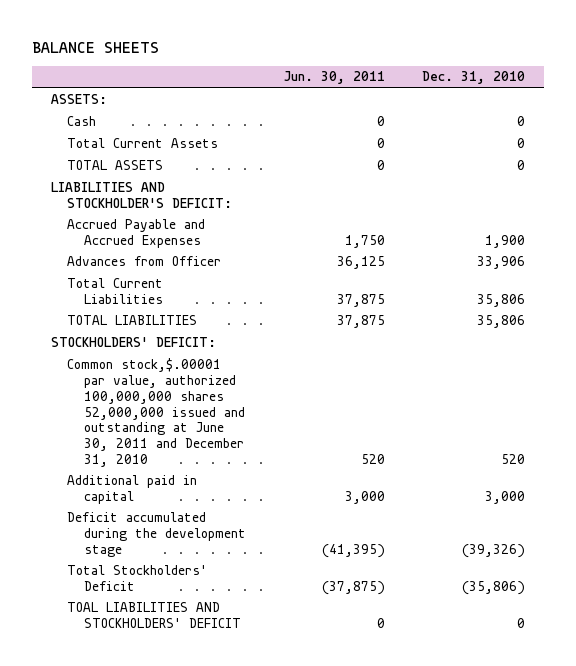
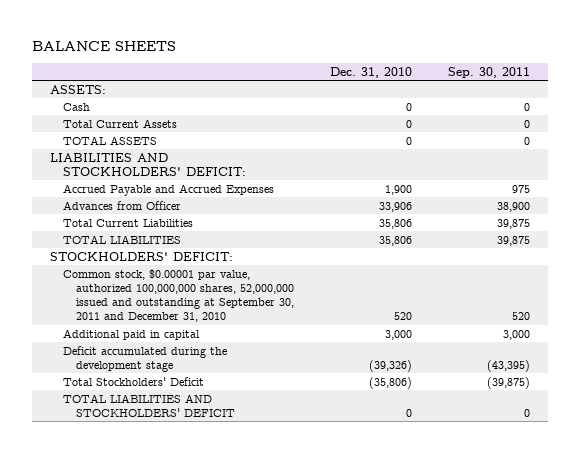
[283,71,385,85] Jun. 30, 2011 -> none
none -> [447,66,530,78] Sep. 30, 2011
[50,182,233,209] LIABILITIES AND STOCKHOLDER'S DEFICIT: -> [50,152,247,176] LIABILITIES AND STOCKHOLDERS' DEFICIT:
[67,358,245,467] Common stock,$.00001 par value, authorized 100,000,000 shares 52,000,000 issued and outstanding at June 30, 2011 and December 31, 2010 -> [63,268,295,323] Common stock, $0.00001 par value, authorized 100,000,000 shares, 52,000,000 issued and outstanding at September 30, 2011 and December 31, 2010
[67,602,241,629] TOAL LIABILITIES AND STOCKHOLDERS' DEFICIT -> [63,393,236,417] TOTAL LIABILITIES AND STOCKHOLDERS' DEFICIT

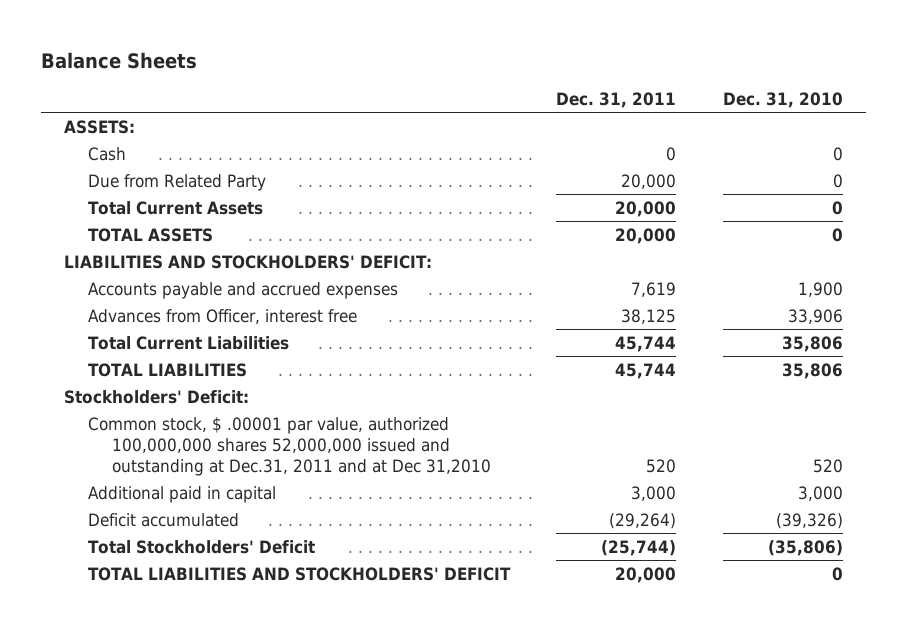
[32,40,177,51] BALANCE SHEETS -> [41,51,198,69] Balance Sheets
[447,66,530,78] Sep. 30, 2011 -> none
none -> [556,91,677,108] Dec. 31, 2011
none -> [88,173,267,191] Due from Related Party
[63,183,275,196] Accrued Payable and Accrued Expenses -> [88,281,399,299] Accounts payable and accrued expenses
[63,200,182,210] Advances from Officer -> [88,308,358,324] Advances from Officer, interest free
[50,251,234,261] STOCKHOLDERS' DEFICIT: -> [64,389,250,404] Stockholders' Deficit:
[63,268,295,323] Common stock, $0.00001 par value, authorized 100,000,000 shares, 52,000,000 issued and outstanding at September 30, 2011 and December 31, 2010 -> [88,416,492,476] Common stock, $ .00001 par value, authorized 100,000,000 shares 52,000,000 issued and outstanding at Dec.31, 2011 and at Dec 31,2010
[63,345,228,372] Deficit accumulated during the development stage -> [88,512,240,527] Deficit accumulated

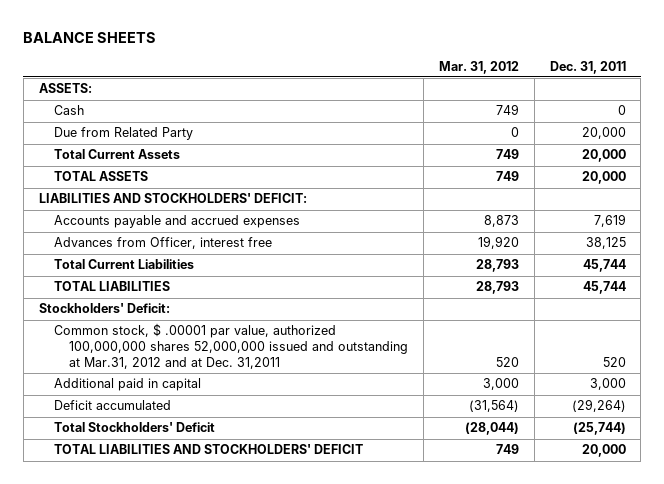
[41,51,198,69] Balance Sheets -> [23,31,157,43] BALANCE SHEETS
[722,91,843,108] Dec. 31, 2010 -> none
none -> [439,60,520,74] Mar. 31, 2012
[88,416,492,476] Common stock, $ .00001 par value, authorized 100,000,000 shares 52,000,000 issued and outstanding at Dec.31, 2011 and at Dec 31,2010 -> [53,323,409,369] Common stock, $ .00001 par value, authorized 100,000,000 shares 52,000,000 issued and outstanding at Mar.31, 2012 and at Dec. 31,2011

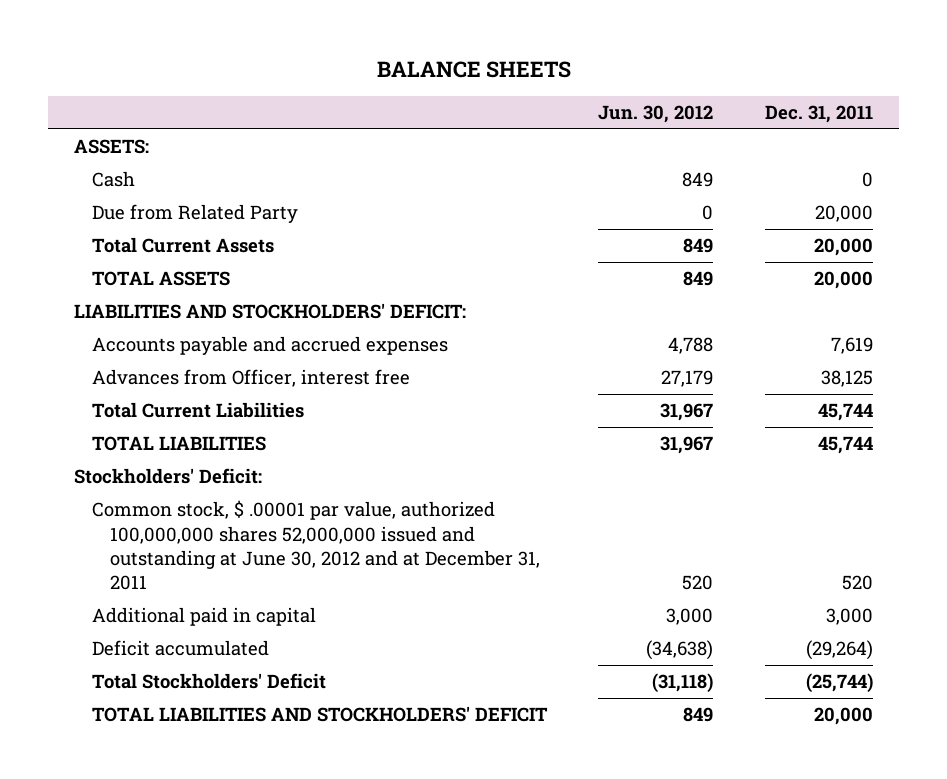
[439,60,520,74] Mar. 31, 2012 -> none
none -> [598,105,714,124] Jun. 30, 2012
[53,323,409,369] Common stock, $ .00001 par value, authorized 100,000,000 shares 52,000,000 issued and outstanding at Mar.31, 2012 and at Dec. 31,2011 -> [92,500,540,591] Common stock, $ .00001 par value, authorized 100,000,000 shares 52,000,000 issued and outstanding at June 30, 2012 and at December 31, 2011

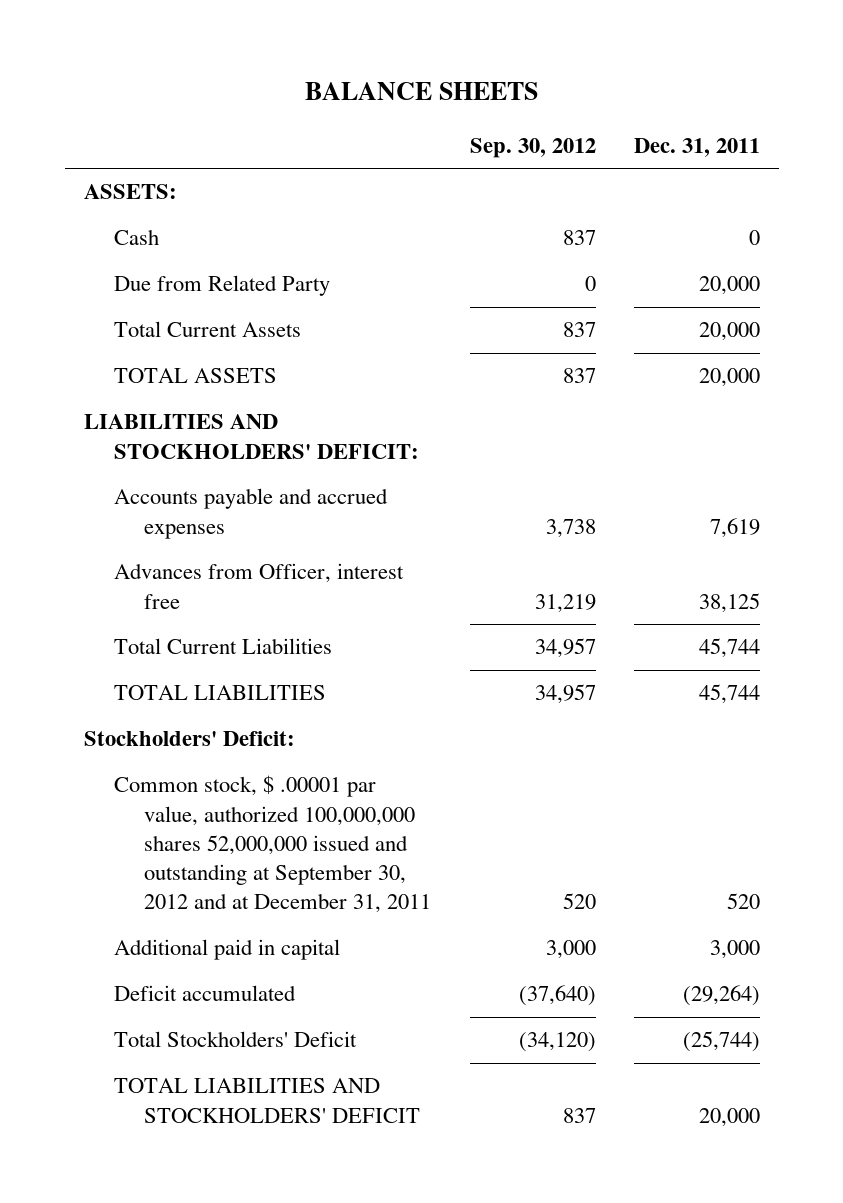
[598,105,714,124] Jun. 30, 2012 -> none
none -> [469,137,596,158] Sep. 30, 2012
[92,500,540,591] Common stock, $ .00001 par value, authorized 100,000,000 shares 52,000,000 issued and outstanding at June 30, 2012 and at December 31, 2011 -> [113,775,432,914] Common stock, $ .00001 par value, authorized 100,000,000 shares 52,000,000 issued and outstanding at September 30, 2012 and at December 31, 2011

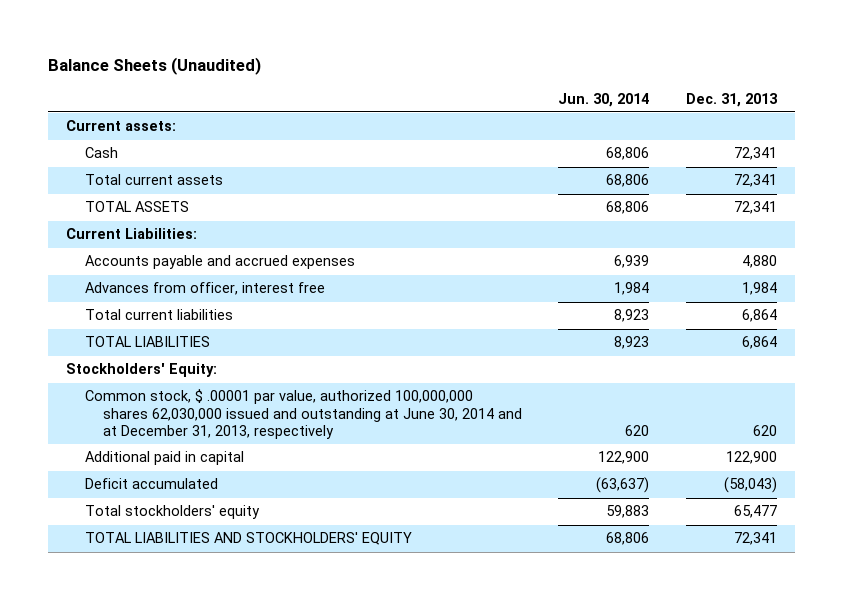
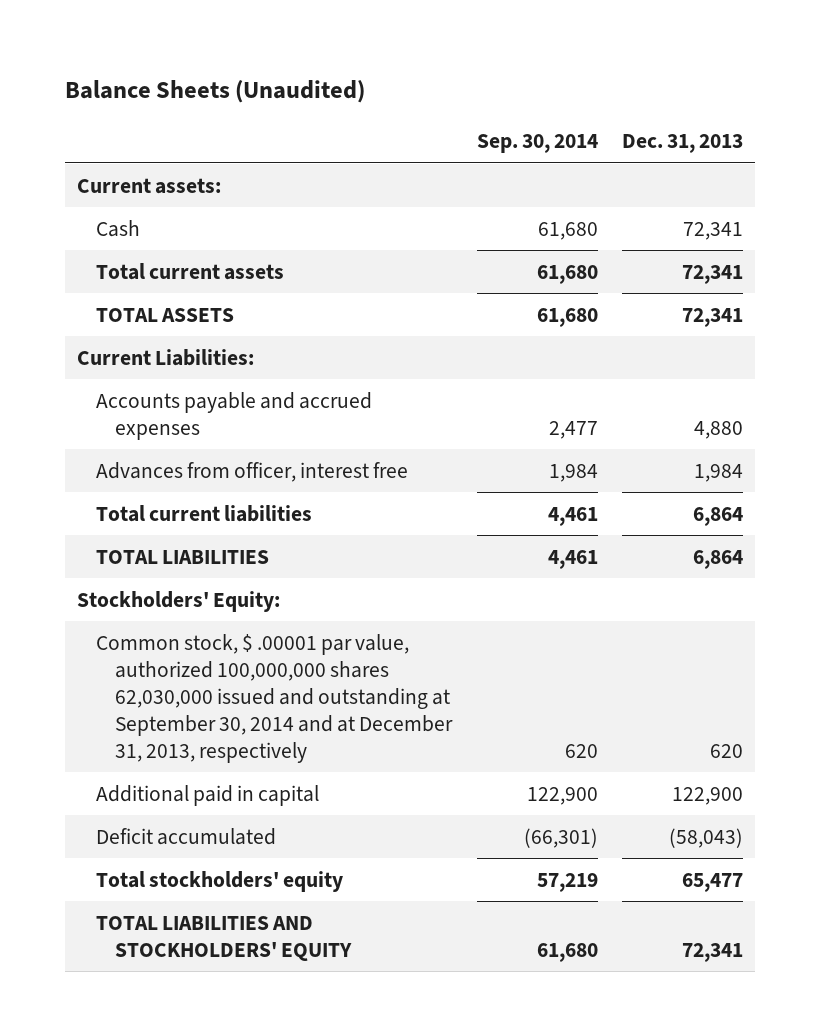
[558,92,650,107] Jun. 30, 2014 -> none
none -> [476,134,598,154] Sep. 30, 2014
[84,389,522,439] Common stock, $ .00001 par value, authorized 100,000,000 shares 62,030,000 issued and outstanding at June 30, 2014 and at December 31, 2013, respectively -> [96,633,454,763] Common stock, $ .00001 par value, authorized 100,000,000 shares 62,030,000 issued and outstanding at September 30, 2014 and at December 31, 2013, respectively

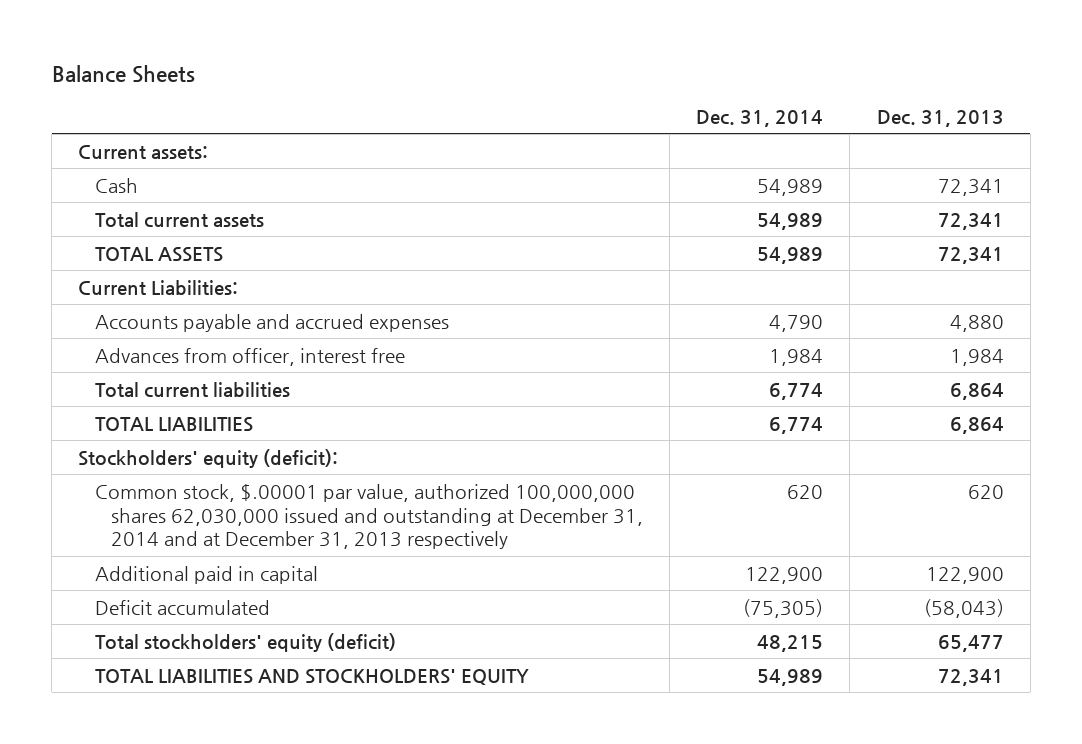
[64,80,365,104] Balance Sheets (Unaudited) -> [51,64,195,83] Balance Sheets
[476,134,598,154] Sep. 30, 2014 -> none
none -> [696,109,824,127] Dec. 31, 2014
[77,590,281,612] Stockholders' Equity: -> [78,448,339,468] Stockholders' equity (deficit):
[96,633,454,763] Common stock, $ .00001 par value, authorized 100,000,000 shares 62,030,000 issued and outstanding at September 30, 2014 and at December 31, 2013, respectively -> [94,483,644,550] Common stock, $.00001 par value, authorized 100,000,000 shares 62,030,000 issued and outstanding at December 31, 2014 and at December 31, 2013 respectively
[96,870,344,892] Total stockholders' equity -> [94,632,396,652] Total stockholders' equity (deficit)

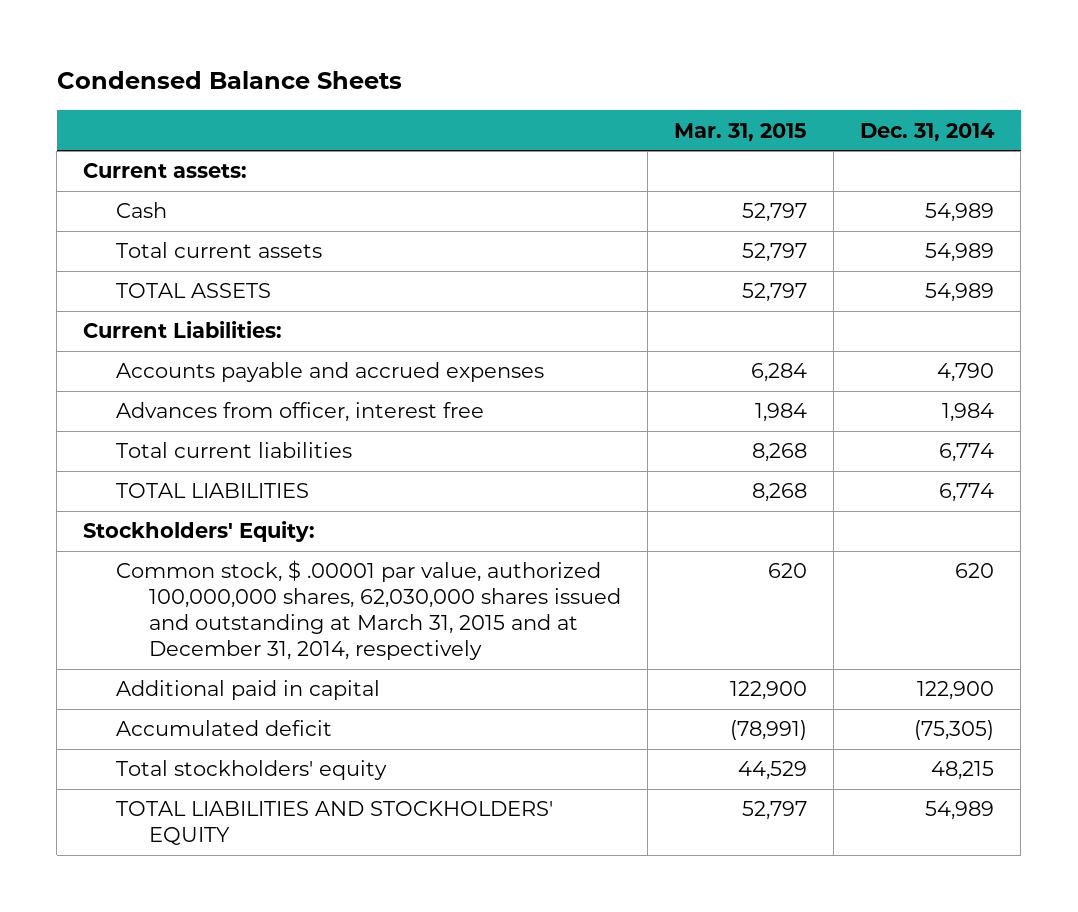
[51,64,195,83] Balance Sheets -> [56,71,402,90] Condensed Balance Sheets
[876,109,1004,127] Dec. 31, 2013 -> none
none -> [674,122,808,142] Mar. 31, 2015
[78,448,339,468] Stockholders' equity (deficit): -> [83,521,316,543] Stockholders' Equity:
[94,483,644,550] Common stock, $.00001 par value, authorized 100,000,000 shares 62,030,000 issued and outstanding at December 31, 2014 and at December 31, 2013 respectively -> [116,560,622,660] Common stock, $ .00001 par value, authorized 100,000,000 shares, 62,030,000 shares issued and outstanding at March 31, 2015 and at December 31, 2014, respectively
[94,599,270,615] Deficit accumulated -> [116,720,333,737] Accumulated deficit
[94,632,396,652] Total stockholders' equity (deficit) -> [116,760,388,781] Total stockholders' equity

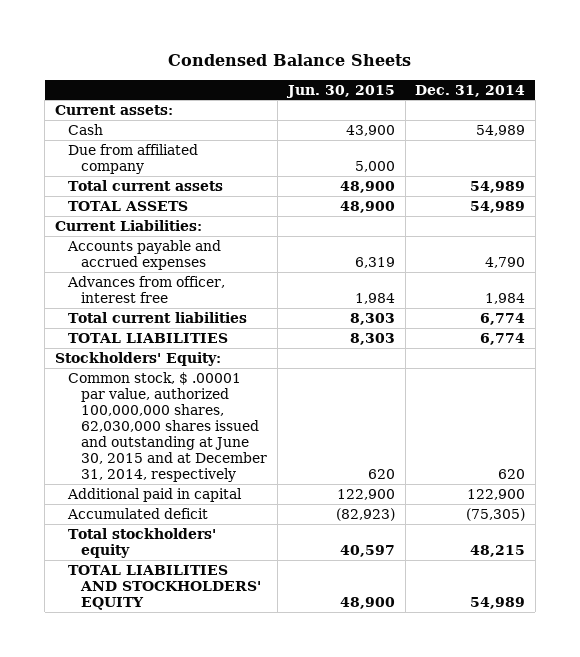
[674,122,808,142] Mar. 31, 2015 -> none
none -> [285,84,395,98] Jun. 30, 2015
none -> [68,143,199,174] Due from affiliated company
[116,560,622,660] Common stock, $ .00001 par value, authorized 100,000,000 shares, 62,030,000 shares issued and outstanding at March 31, 2015 and at December 31, 2014, respectively -> [68,371,268,483] Common stock, $ .00001 par value, authorized 100,000,000 shares, 62,030,000 shares issued and outstanding at June 30, 2015 and at December 31, 2014, respectively

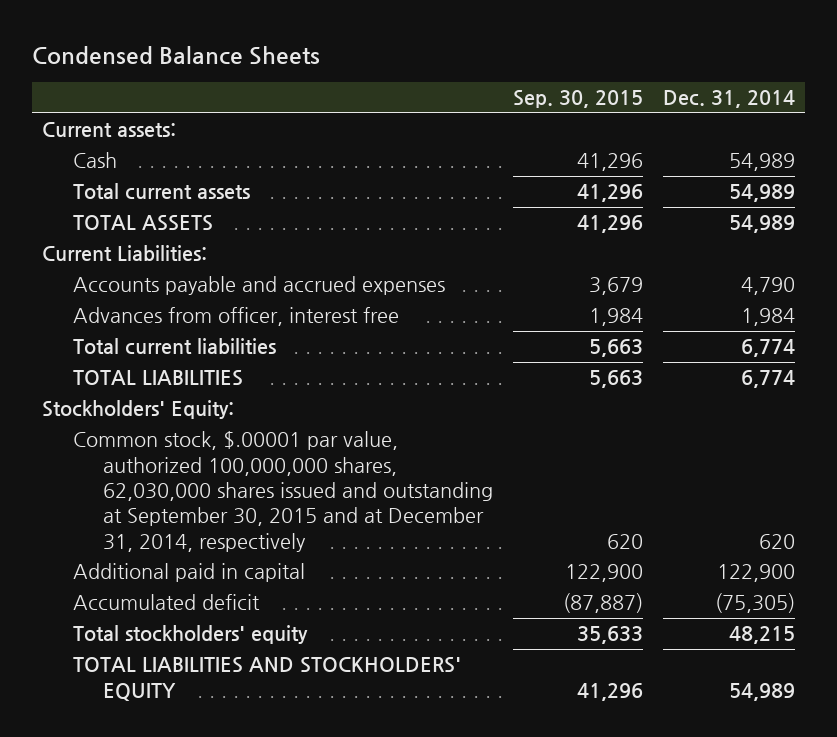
[285,84,395,98] Jun. 30, 2015 -> none
none -> [512,90,643,109] Sep. 30, 2015
[68,143,199,174] Due from affiliated company -> none
[68,371,268,483] Common stock, $ .00001 par value, authorized 100,000,000 shares, 62,030,000 shares issued and outstanding at June 30, 2015 and at December 31, 2014, respectively -> [72,431,493,552] Common stock, $.00001 par value, authorized 100,000,000 shares, 62,030,000 shares issued and outstanding at September 30, 2015 and at December 31, 2014, respectively

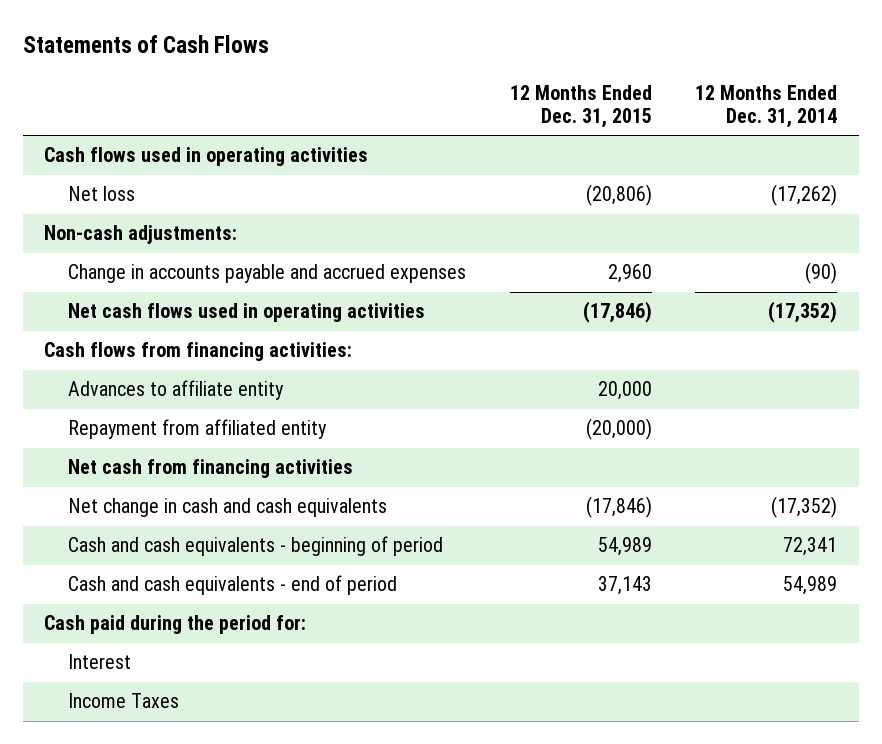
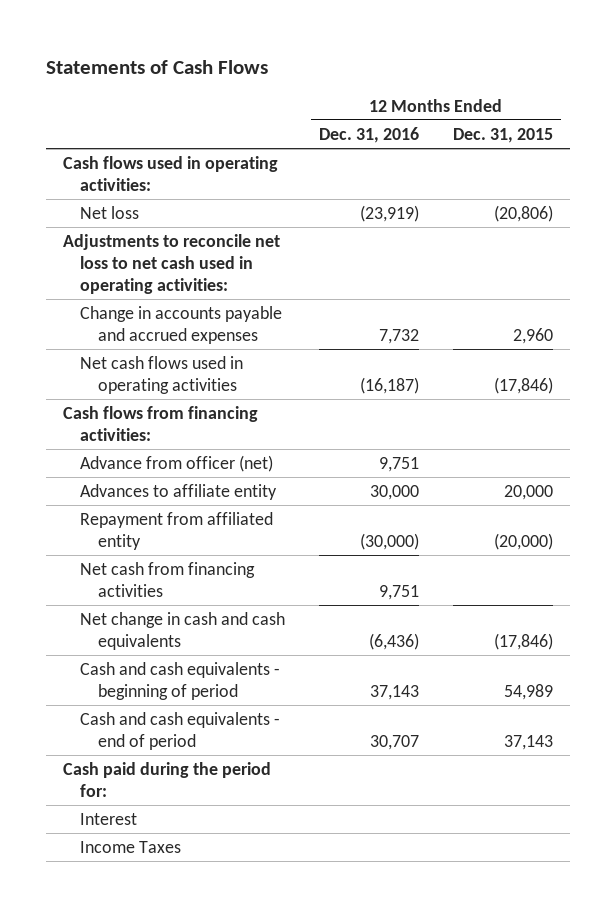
[695,84,838,128] 12 Months Ended Dec. 31, 2014 -> none
none -> [319,126,420,143] Dec. 31, 2016
[44,147,369,167] Cash flows used in operating activities -> [62,155,278,191] Cash flows used in operating activities:
[44,225,238,245] Non-cash adjustments: -> [62,233,280,294] Adjustments to reconcile net loss to net cash used in operating activities:
none -> [80,454,274,472] Advance from officer (net)

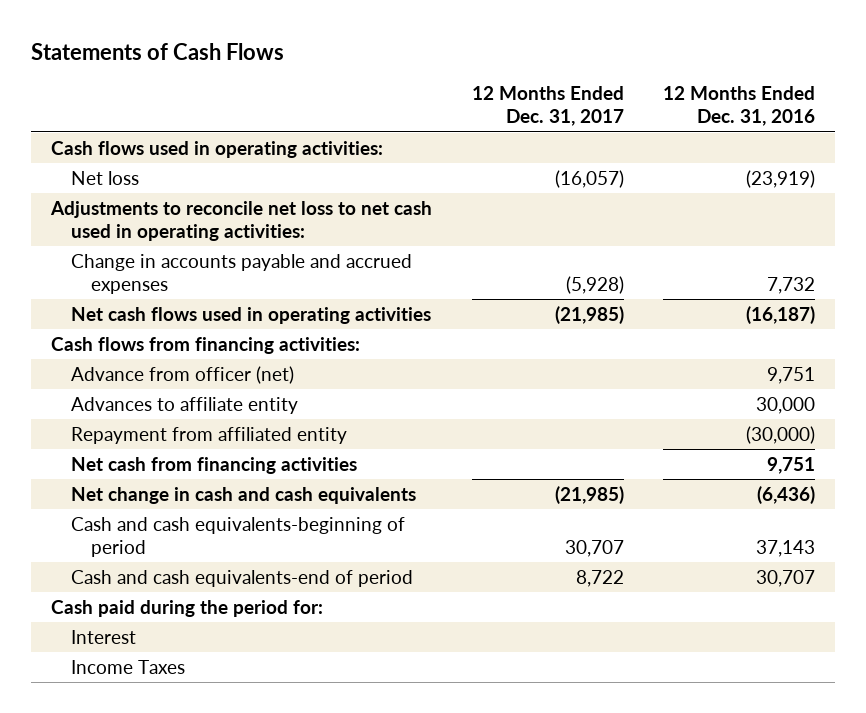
[452,127,553,143] Dec. 31, 2015 -> none
none -> [471,86,624,127] 12 Months Ended Dec. 31, 2017
[80,661,281,700] Cash and cash equivalents - beginning of period -> [70,516,405,557] Cash and cash equivalents-beginning of period
[80,711,281,750] Cash and cash equivalents - end of period -> [70,569,413,587] Cash and cash equivalents-end of period

